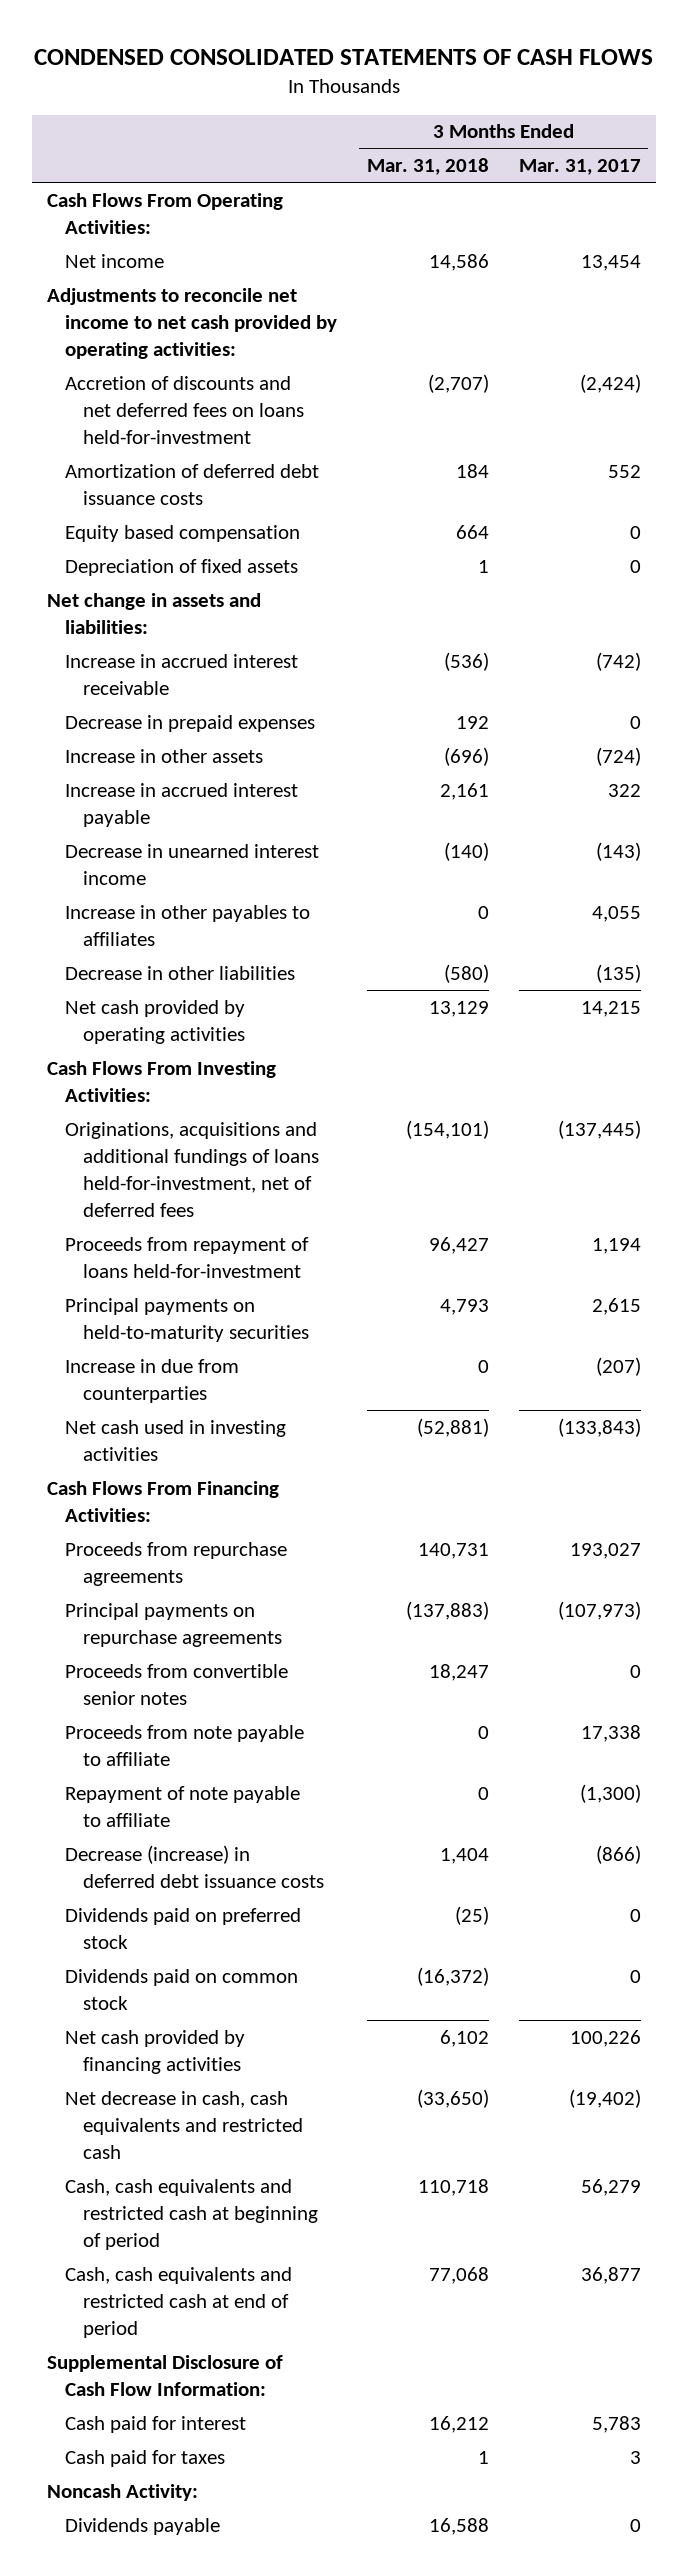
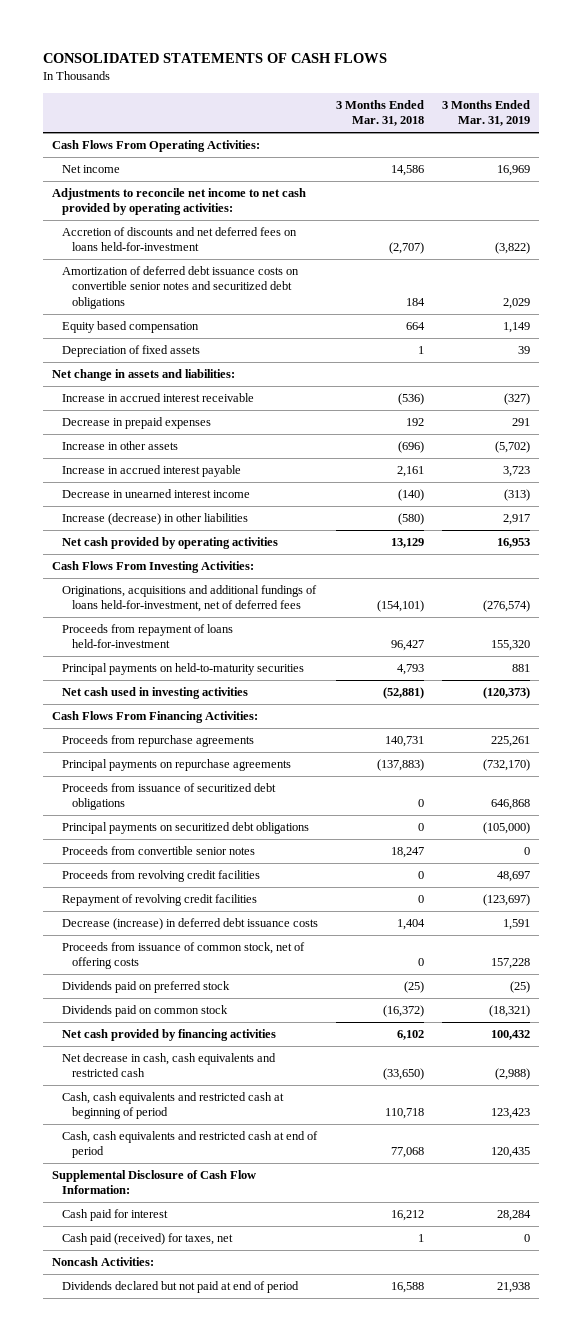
[33,48,653,65] CONDENSED CONSOLIDATED STATEMENTS OF CASH FLOWS -> [43,52,388,63] CONSOLIDATED STATEMENTS OF CASH FLOWS
[518,159,641,176] Mar. 31, 2017 -> none
none -> [441,100,530,127] 3 Months Ended Mar. 31, 2019
[64,463,319,505] Amortization of deferred debt issuance costs -> [62,266,300,309] Amortization of deferred debt issuance costs on convertible senior notes and securitized debt obligations
[64,904,310,946] Increase in other payables to affiliates -> none
[64,965,295,980] Decrease in other liabilities -> [62,513,249,526] Increase (decrease) in other liabilities
[64,1358,239,1403] Increase in due from counterparties -> none
none -> [62,783,277,811] Proceeds from issuance of securitized debt obligations
none -> [62,822,310,835] Principal payments on securitized debt obligations
[64,1724,304,1766] Proceeds from note payable to affiliate -> none
[64,1785,300,1827] Repayment of note payable to affiliate -> none
none -> [62,870,261,883] Proceeds from revolving credit facilities
none -> [62,894,258,907] Repayment of revolving credit facilities
none -> [62,942,306,970] Proceeds from issuance of common stock, net of offering costs
[64,2449,225,2467] Cash paid for taxes -> [62,1233,234,1246] Cash paid (received) for taxes, net
[46,2483,198,2501] Noncash Activity: -> [52,1257,155,1267] Noncash Activities:
[64,2517,220,2535] Dividends payable -> [62,1281,300,1294] Dividends declared but not paid at end of period

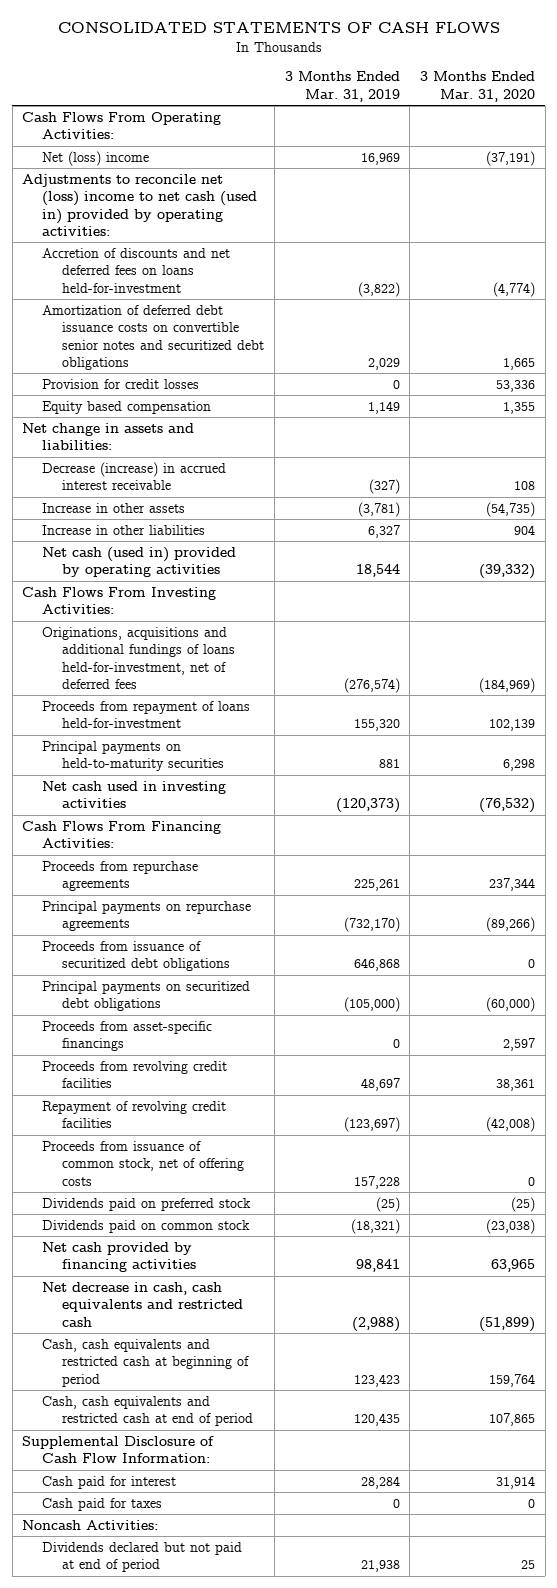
[336,100,425,127] 3 Months Ended Mar. 31, 2018 -> none
none -> [419,71,535,102] 3 Months Ended Mar. 31, 2020
[62,165,121,174] Net income -> [42,150,150,166] Net (loss) income
[52,188,307,216] Adjustments to reconcile net income to net cash provided by operating activities: -> [22,173,258,237] Adjustments to reconcile net (loss) income to net cash (used in) provided by operating activities:
none -> [42,378,200,389] Provision for credit losses
[62,345,201,358] Depreciation of fixed assets -> none
[62,417,212,430] Decrease in prepaid expenses -> none
[62,465,242,478] Increase in accrued interest payable -> none
[62,489,251,499] Decrease in unearned interest income -> none
[62,393,255,403] Increase in accrued interest receivable -> [42,461,227,491] Decrease (increase) in accrued interest receivable
[494,441,530,454] (5,702) -> [357,501,400,517] (3,781)
[62,513,249,526] Increase (decrease) in other liabilities -> [42,524,206,535] Increase in other liabilities
[502,514,530,526] 2,917 -> [367,524,400,538] 6,327
[62,537,279,550] Net cash provided by operating activities -> [42,546,237,578] Net cash (used in) provided by operating activities
[496,538,530,549] 16,953 -> [355,564,400,578] 18,544
[62,846,256,856] Proceeds from convertible senior notes -> none
none -> [42,1020,213,1052] Proceeds from asset-specific financings
[62,918,319,931] Decrease (increase) in deferred debt issuance costs -> none
[490,1030,530,1041] 100,432 -> [355,1259,400,1273] 98,841
[62,1233,234,1246] Cash paid (received) for taxes, net -> [42,1497,163,1511] Cash paid for taxes

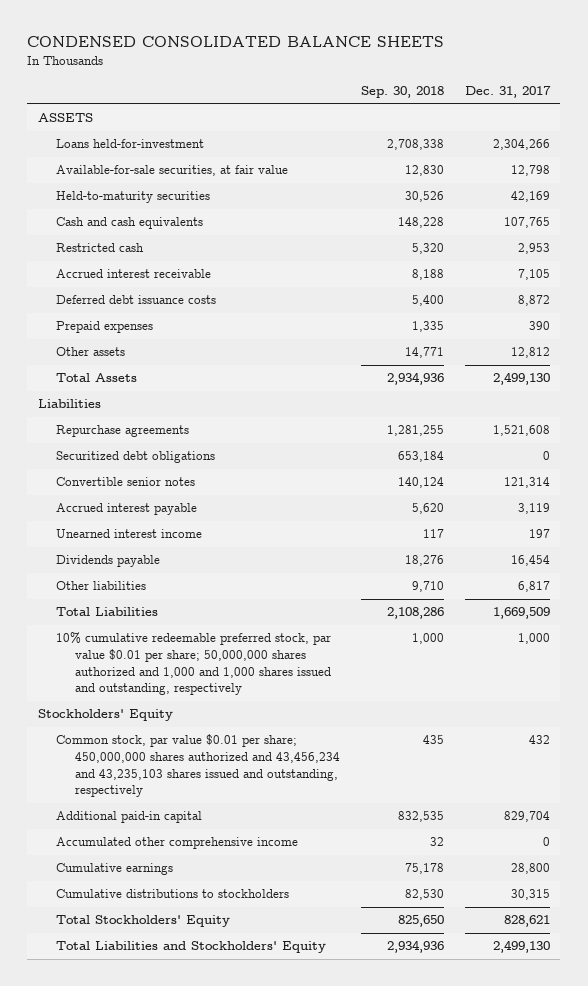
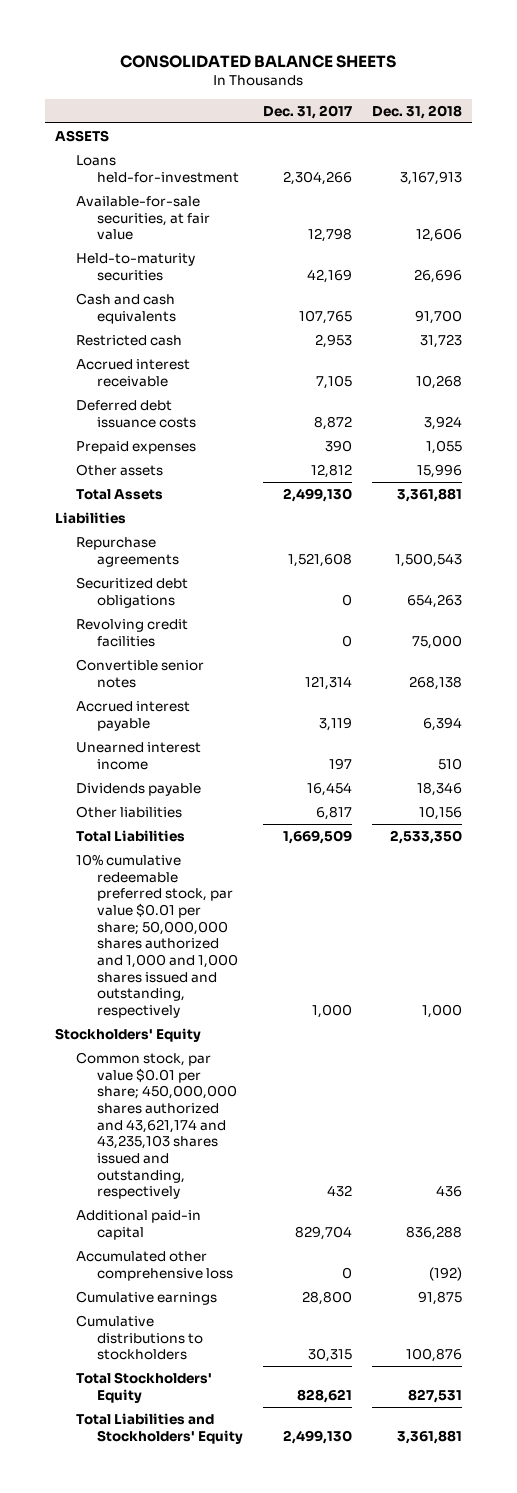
[27,36,445,48] CONDENSED CONSOLIDATED BALANCE SHEETS -> [120,54,397,68] CONSOLIDATED BALANCE SHEETS
[360,86,444,99] Sep. 30, 2018 -> none
none -> [371,104,462,119] Dec. 31, 2018
none -> [75,618,188,647] Revolving credit facilities
[56,734,340,798] Common stock, par value $0.01 per share; 450,000,000 shares authorized and 43,456,234 and 43,235,103 shares issued and outstanding, respectively -> [75,1051,237,1200] Common stock, par value $0.01 per share; 450,000,000 shares authorized and 43,621,174 and 43,235,103 shares issued and outstanding, respectively
[56,837,299,850] Accumulated other comprehensive income -> [75,1250,233,1281] Accumulated other comprehensive loss

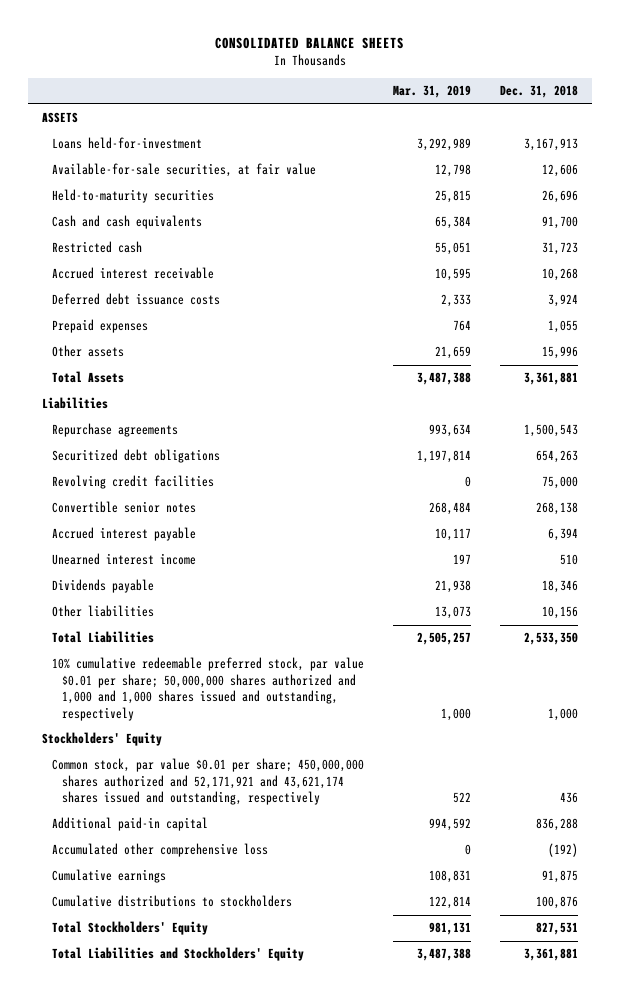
[262,104,352,119] Dec. 31, 2017 -> none
none -> [392,85,471,99] Mar. 31, 2019
[75,1051,237,1200] Common stock, par value $0.01 per share; 450,000,000 shares authorized and 43,621,174 and 43,235,103 shares issued and outstanding, respectively -> [51,758,364,806] Common stock, par value $0.01 per share; 450,000,000 shares authorized and 52,171,921 and 43,621,174 shares issued and outstanding, respectively

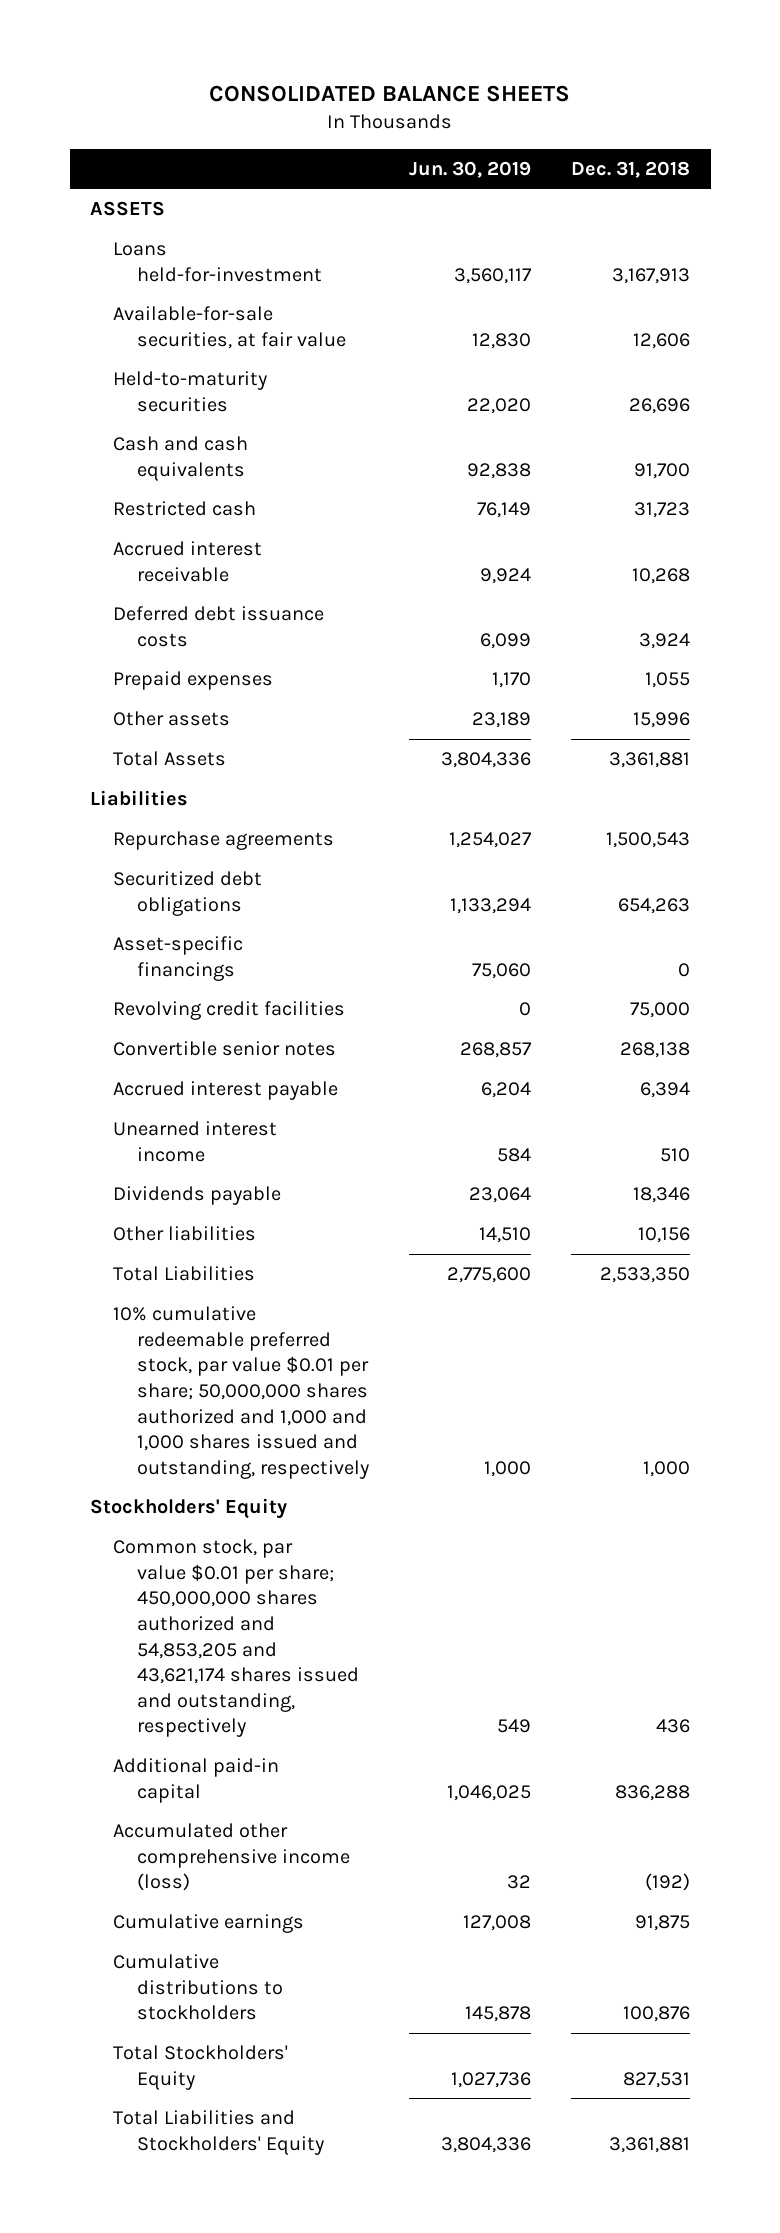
[392,85,471,99] Mar. 31, 2019 -> none
none -> [409,160,532,178] Jun. 30, 2019
none -> [113,936,244,981] Asset-specific financings
[51,758,364,806] Common stock, par value $0.01 per share; 450,000,000 shares authorized and 52,171,921 and 43,621,174 shares issued and outstanding, respectively -> [113,1539,360,1738] Common stock, par value $0.01 per share; 450,000,000 shares authorized and 54,853,205 and 43,621,174 shares issued and outstanding, respectively
[51,843,268,858] Accumulated other comprehensive loss -> [113,1823,351,1892] Accumulated other comprehensive income (loss)

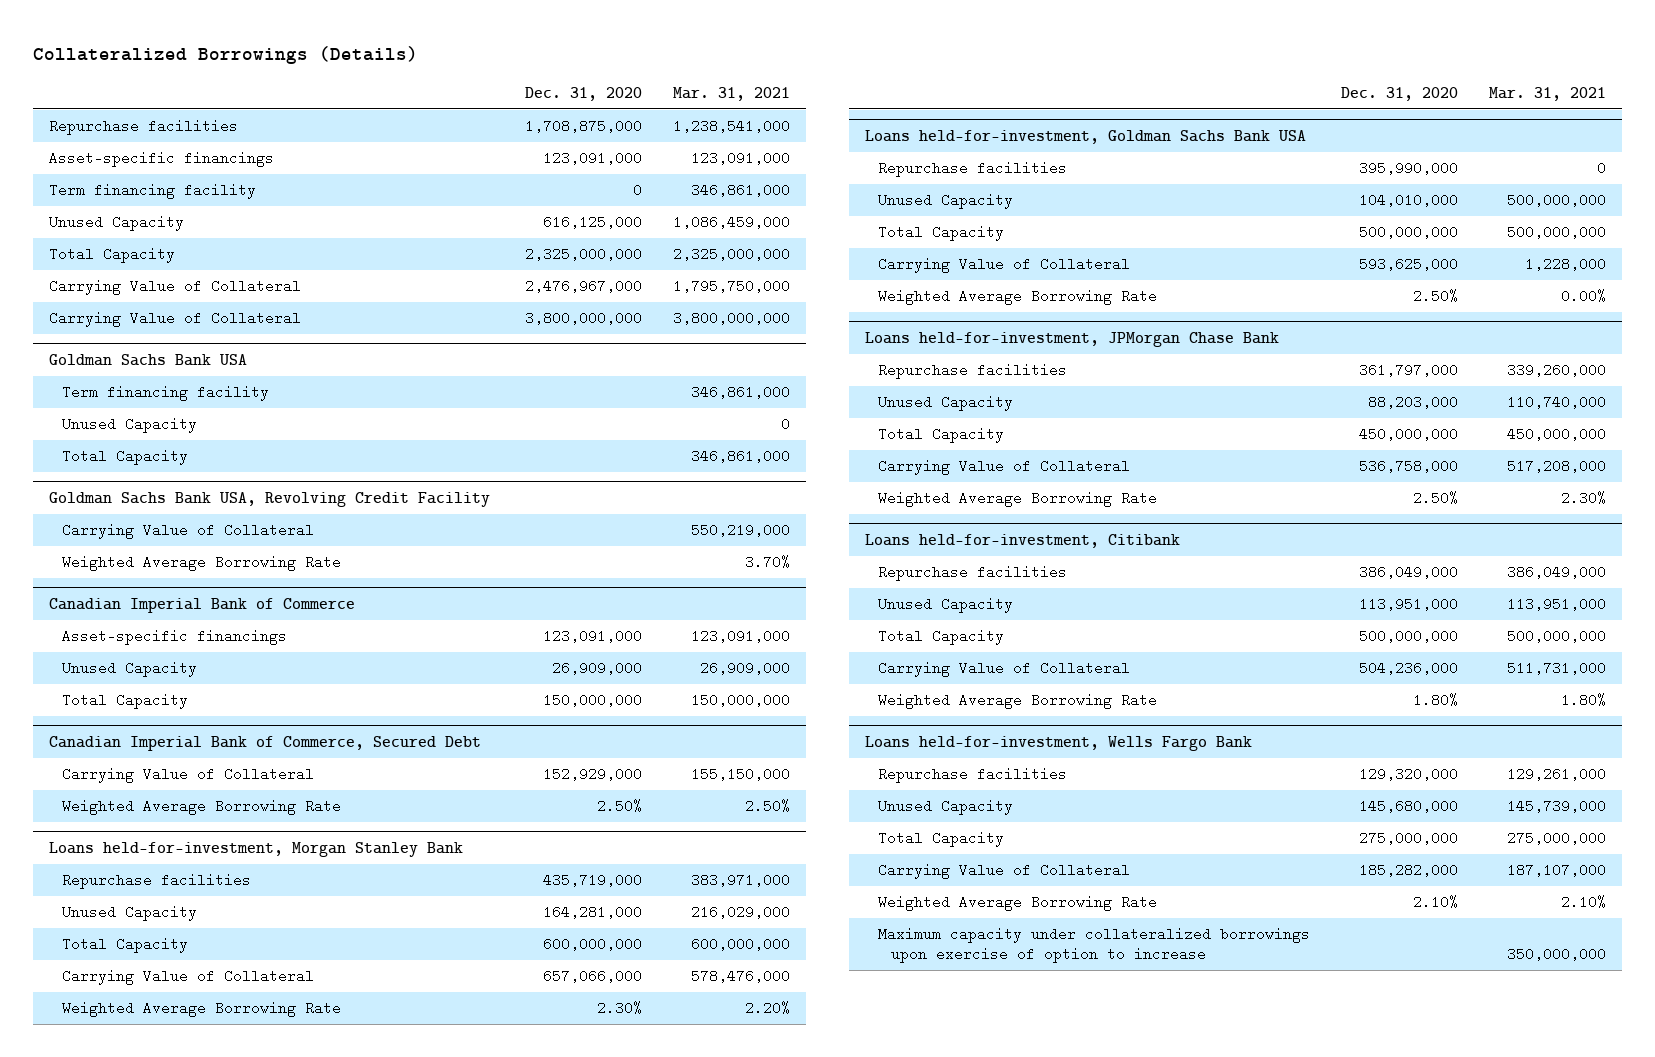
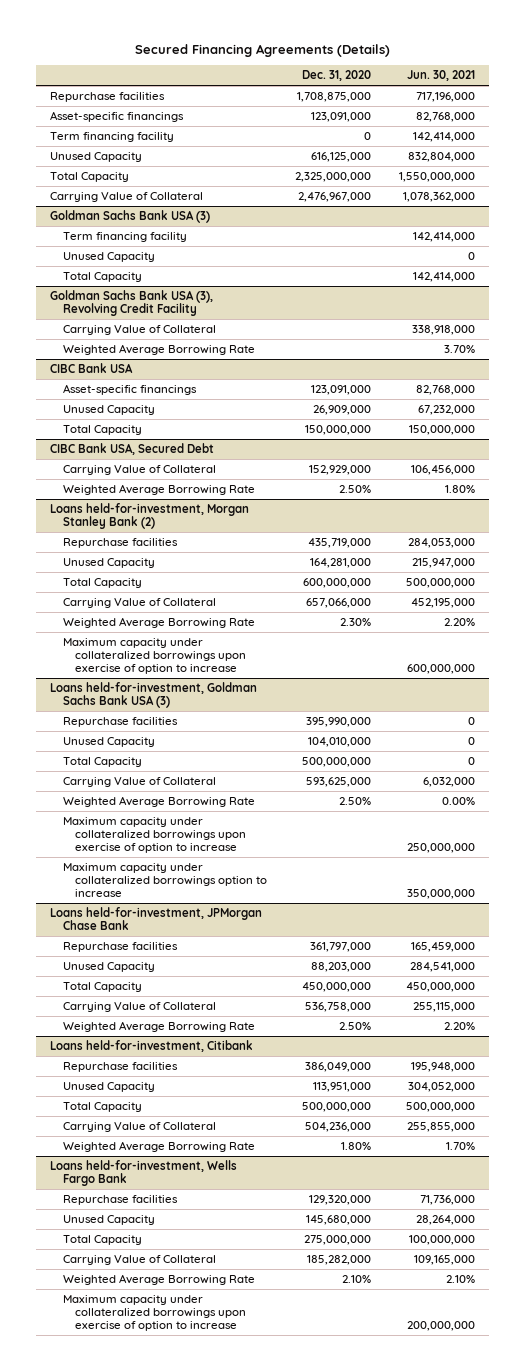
[33,45,419,64] Collateralized Borrowings (Details) -> [134,43,390,57] Secured Financing Agreements (Details)
[673,87,791,102] Mar. 31, 2021 -> none
none -> [407,70,476,82] Jun. 30, 2021
[48,311,301,328] Carrying Value of Collateral -> none
[48,353,247,366] Goldman Sachs Bank USA -> [49,210,210,224] Goldman Sachs Bank USA (3)
[48,491,490,507] Goldman Sachs Bank USA, Revolving Credit Facility -> [49,290,213,317] Goldman Sachs Bank USA (3), Revolving Credit Facility
[48,597,355,613] Canadian Imperial Bank of Commerce -> [49,363,133,374] CIBC Bank USA
[48,735,481,751] Canadian Imperial Bank of Commerce, Secured Debt -> none
none -> [49,443,214,456] CIBC Bank USA, Secured Debt
[48,841,463,857] Loans held-for-investment, Morgan Stanley Bank -> [49,503,249,530] Loans held-for-investment, Morgan Stanley Bank (2)
none -> [62,638,247,675] Maximum capacity under collateralized borrowings upon exercise of option to increase
[864,129,1306,144] Loans held-for-investment, Goldman Sachs Bank USA -> [49,682,257,709] Loans held-for-investment, Goldman Sachs Bank USA (3)
none -> [62,817,247,854] Maximum capacity under collateralized borrowings upon exercise of option to increase
none -> [62,863,268,898] Maximum capacity under collateralized borrowings option to increase

